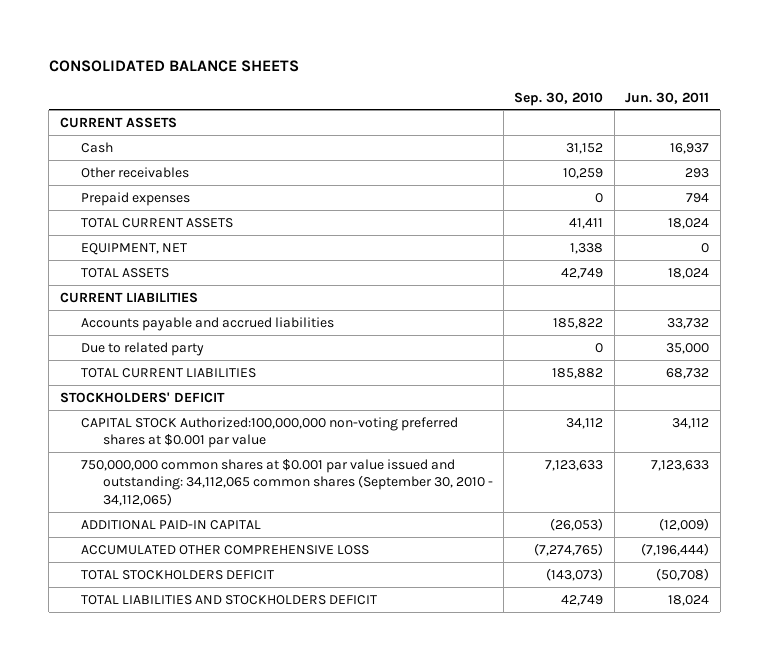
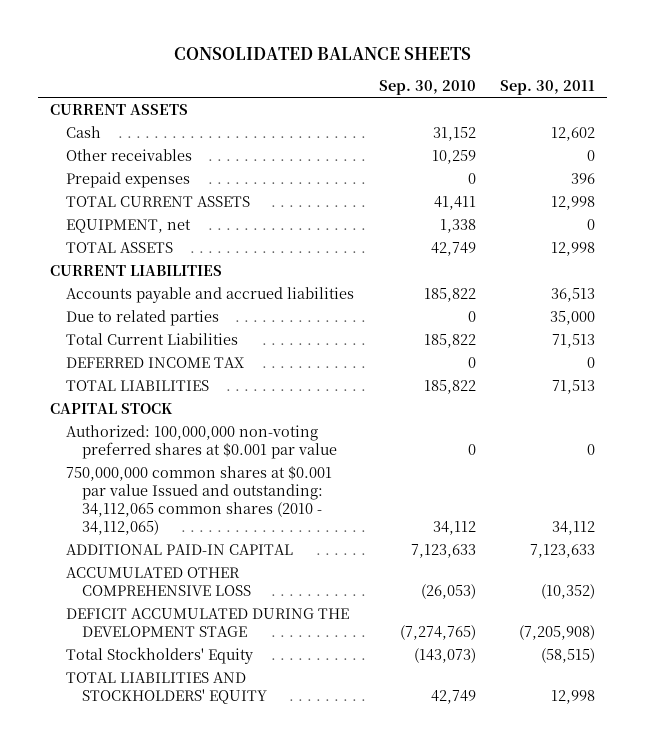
[625,91,710,104] Jun. 30, 2011 -> none
none -> [500,79,596,95] Sep. 30, 2011
[81,242,188,255] EQUIPMENT, NET -> [65,218,191,233] EQUIPMENT, net
[59,391,225,403] STOCKHOLDERS' DEFICIT -> none
[81,341,205,356] Due to related party -> [65,309,219,326] Due to related parties
[81,367,257,378] TOTAL CURRENT LIABILITIES -> [65,332,238,345] Total Current Liabilities
[552,367,604,379] 185,882 -> [423,333,476,348] 185,822
none -> [65,356,244,368] DEFERRED INCOME TAX
none -> [65,379,209,391] TOTAL LIABILITIES
none -> [49,402,173,414] CAPITAL STOCK
[81,416,459,449] CAPITAL STOCK Authorized:100,000,000 non-voting preferred shares at $0.001 par value -> [65,424,337,459] Authorized: 100,000,000 non-voting preferred shares at $0.001 par value
[566,417,604,429] 34,112 -> [467,443,476,455] 0
[81,458,493,506] 750,000,000 common shares at $0.001 par value issued and outstanding: 34,112,065 common shares (September 30, 2010 - 34,112,065) -> [65,465,332,535] 750,000,000 common shares at $0.001 par value Issued and outstanding: 34,112,065 common shares (2010 - 34,112,065)
[545,459,604,471] 7,123,633 -> [432,520,476,535] 34,112
[550,517,604,531] (26,053) -> [410,543,476,558] 7,123,633
[534,542,604,556] (7,274,765) -> [420,583,476,599] (26,053)
none -> [65,607,349,637] DEFICIT ACCUMULATED DURING THE DEVELOPMENT STAGE
[81,569,275,580] TOTAL STOCKHOLDERS DEFICIT -> [65,646,253,664] Total Stockholders' Equity
[81,594,378,605] TOTAL LIABILITIES AND STOCKHOLDERS DEFICIT -> [65,671,267,704] TOTAL LIABILITIES AND STOCKHOLDERS' EQUITY

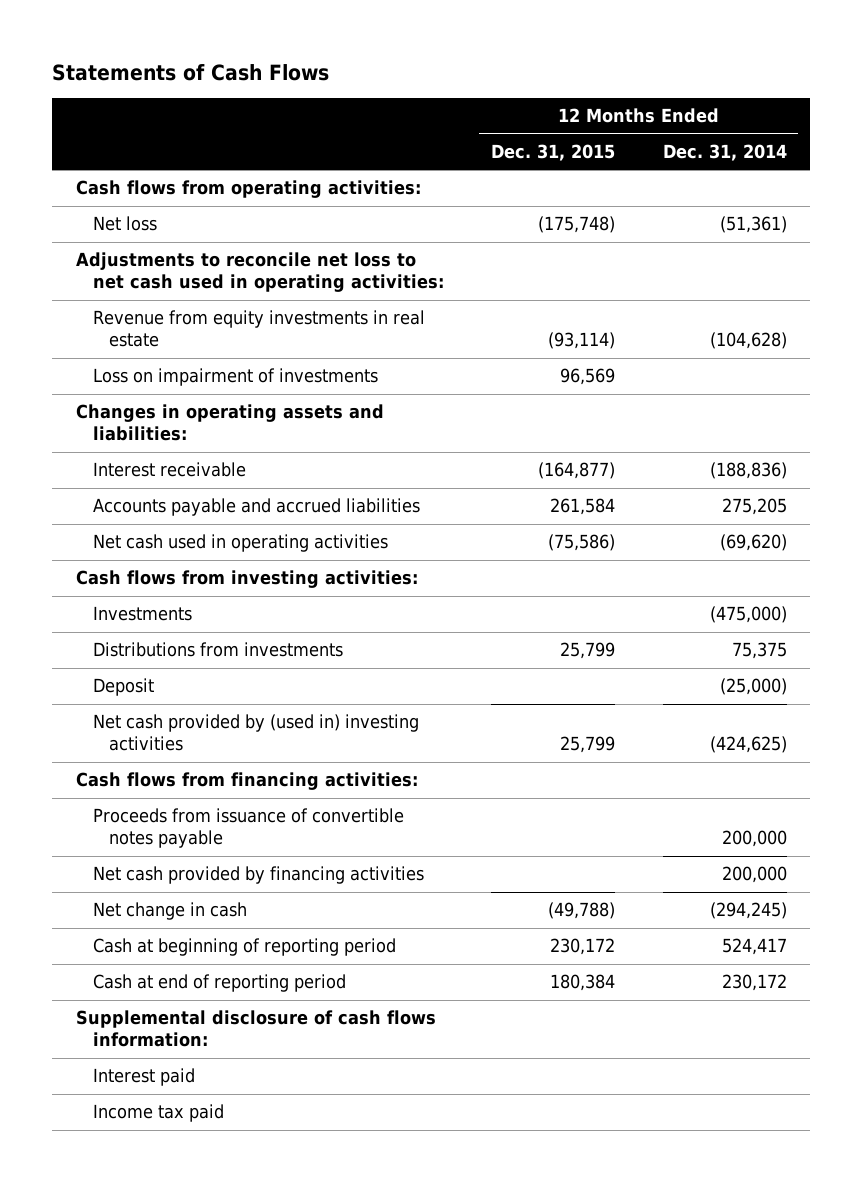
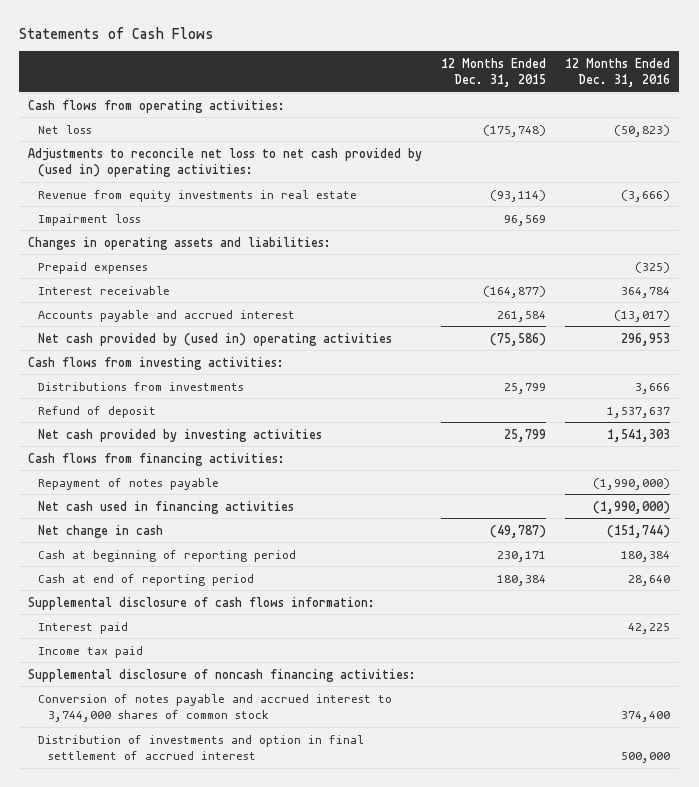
[662,143,787,161] Dec. 31, 2014 -> none
none -> [565,57,671,87] 12 Months Ended Dec. 31, 2016
[75,252,444,293] Adjustments to reconcile net loss to net cash used in operating activities: -> [28,147,423,177] Adjustments to reconcile net loss to net cash provided by (used in) operating activities:
[92,368,378,387] Loss on impairment of investments -> [38,213,142,226] Impairment loss
none -> [38,261,149,274] Prepaid expenses
[92,498,420,517] Accounts payable and accrued liabilities -> [38,309,296,322] Accounts payable and accrued interest
[92,534,388,553] Net cash used in operating activities -> [38,332,393,346] Net cash provided by (used in) operating activities
[92,606,192,622] Investments -> none
[92,678,154,697] Deposit -> [38,405,157,418] Refund of deposit
[92,714,419,752] Net cash provided by (used in) investing activities -> [38,428,323,442] Net cash provided by investing activities
[92,808,404,849] Proceeds from issuance of convertible notes payable -> none
none -> [38,477,220,490] Repayment of notes payable
[92,866,424,885] Net cash provided by financing activities -> [38,500,295,514] Net cash used in financing activities
[548,902,616,920] (49,788) -> [490,524,547,538] (49,787)
[550,938,616,956] 230,172 -> [497,550,547,562] 230,171
none -> [28,668,417,682] Supplemental disclosure of noncash financing activities:
none -> [38,693,393,722] Conversion of notes payable and accrued interest to 3,744,000 shares of common stock
none -> [38,734,365,760] Distribution of investments and option in final settlement of accrued interest

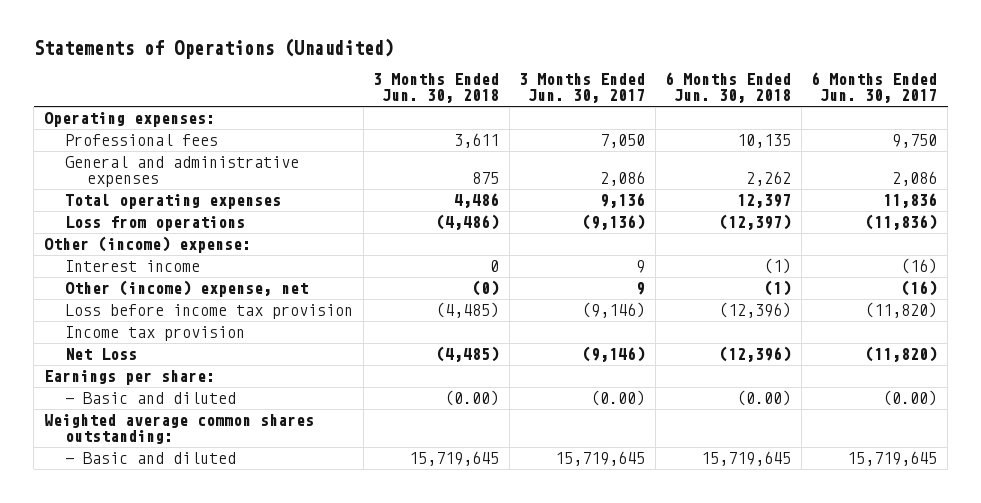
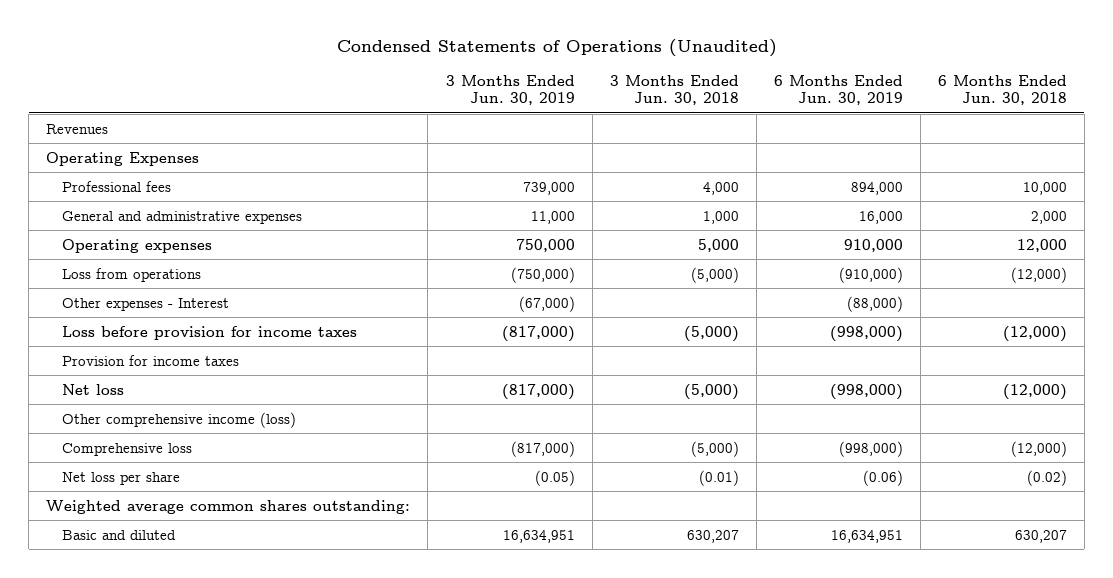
[33,37,394,59] Statements of Operations (Unaudited) -> [336,38,777,57] Condensed Statements of Operations (Unaudited)
[519,73,646,104] 3 Months Ended Jun. 30, 2017 -> none
[811,72,938,104] 6 Months Ended Jun. 30, 2017 -> none
none -> [445,74,575,106] 3 Months Ended Jun. 30, 2019
none -> [773,74,903,106] 6 Months Ended Jun. 30, 2019
[43,236,251,254] Other (income) expense: -> none
[65,260,201,273] Interest income -> none
[65,280,309,298] Other (income) expense, net -> none
[43,370,215,386] Earnings per share: -> none
[65,392,237,405] - Basic and diluted -> none
none -> [46,123,109,134] Revenues
[43,112,215,128] Operating expenses: -> [46,151,200,166] Operating Expenses
[454,133,500,149] 3,611 -> [702,181,739,195] 4,000
[737,134,792,149] 10,135 -> [1022,181,1067,195] 10,000
[472,172,500,185] 875 -> [702,210,739,224] 1,000
[746,171,792,187] 2,262 -> [1030,210,1067,224] 2,000
[65,194,282,210] Total operating expenses -> [61,238,212,253] Operating expenses
[454,193,500,209] 4,486 -> [697,238,739,252] 5,000
[737,194,792,209] 12,397 -> [1016,238,1067,252] 12,000
[436,214,500,231] (4,486) -> [690,266,739,283] (5,000)
[719,214,792,231] (12,397) -> [1010,266,1067,283] (12,000)
none -> [61,297,229,311] Other expenses - Interest
[65,304,354,320] Loss before income tax provision -> [61,325,357,340] Loss before provision for income taxes
[436,302,500,319] (4,485) -> [683,325,739,342] (5,000)
[719,302,792,319] (12,396) -> [1002,325,1067,342] (12,000)
[65,326,246,342] Income tax provision -> [61,354,239,366] Provision for income taxes
[65,348,138,361] Net Loss -> [61,383,124,395] Net loss
[436,346,500,363] (4,485) -> [683,383,739,400] (5,000)
[719,346,792,363] (12,396) -> [1002,383,1067,400] (12,000)
none -> [61,411,296,428] Other comprehensive income (loss)
none -> [61,442,192,456] Comprehensive loss
none -> [61,471,180,485] Net loss per share
[65,452,237,465] - Basic and diluted -> [61,529,176,540] Basic and diluted
[409,451,500,467] 15,719,645 -> [686,529,739,543] 630,207
[701,451,792,467] 15,719,645 -> [1014,529,1067,543] 630,207

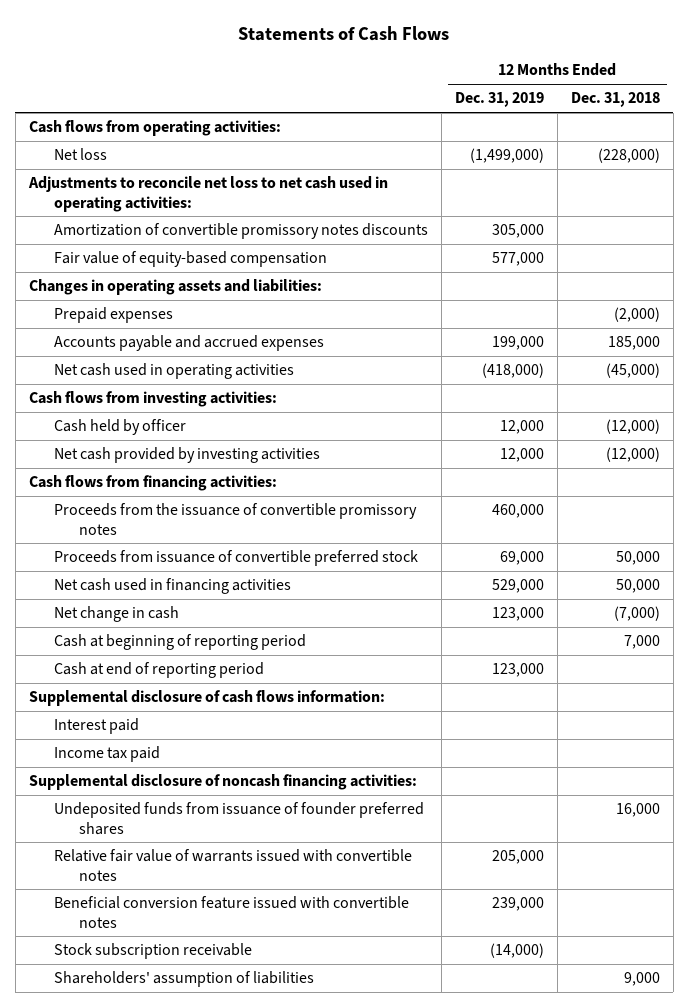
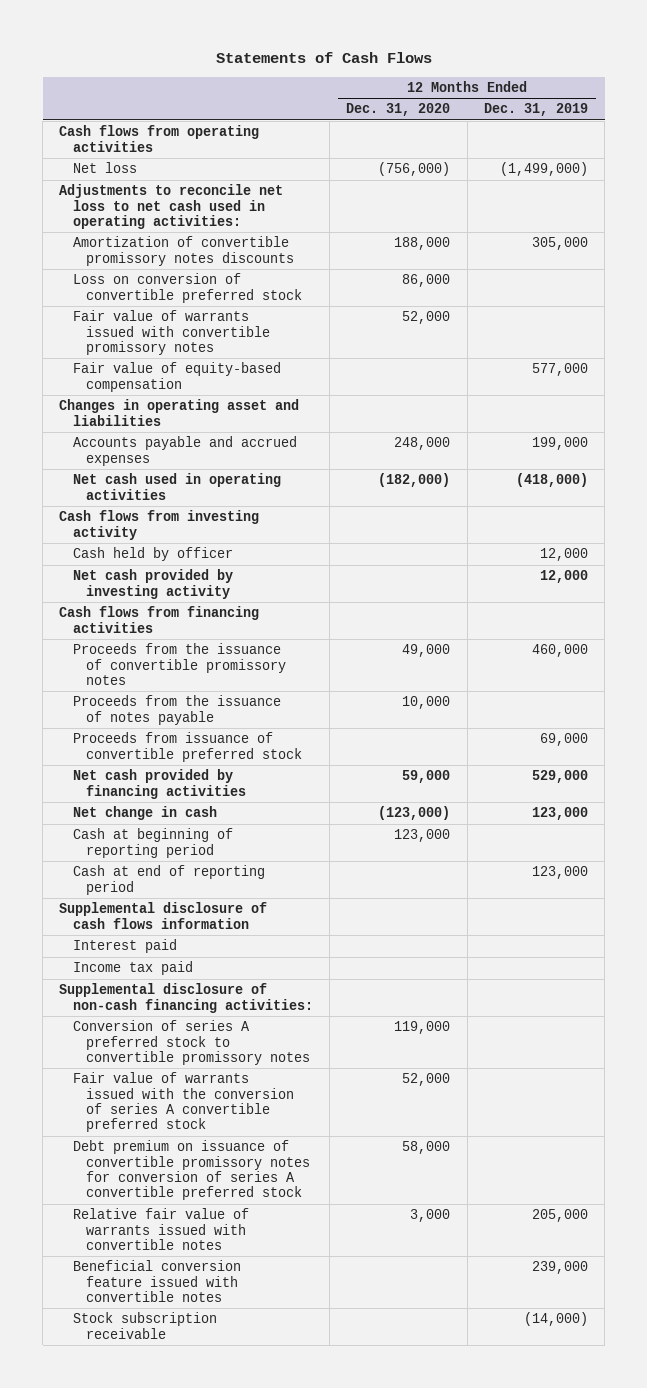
[570,92,660,108] Dec. 31, 2018 -> none
none -> [346,103,451,117] Dec. 31, 2020
[28,120,281,137] Cash flows from operating activities: -> [59,125,260,152] Cash flows from operating activities
none -> [72,273,303,303] Loss on conversion of convertible preferred stock
none -> [72,310,271,355] Fair value of warrants issued with convertible promissory notes
[53,307,173,324] Prepaid expenses -> none
[28,279,322,296] Changes in operating assets and liabilities: -> [59,399,300,426] Changes in operating asset and liabilities
[28,391,277,408] Cash flows from investing activities: -> [59,510,260,540] Cash flows from investing activity
[53,447,320,464] Net cash provided by investing activities -> [72,569,233,599] Net cash provided by investing activity
[28,475,277,492] Cash flows from financing activities: -> [59,606,260,633] Cash flows from financing activities
none -> [72,695,281,725] Proceeds from the issuance of notes payable
[53,578,291,595] Net cash used in financing activities -> [72,769,247,799] Net cash provided by financing activities
[28,690,385,707] Supplemental disclosure of cash flows information: -> [59,902,268,929] Supplemental disclosure of cash flows information
[53,802,424,835] Undeposited funds from issuance of founder preferred shares -> none
[28,774,417,791] Supplemental disclosure of noncash financing activities: -> [59,983,313,1013] Supplemental disclosure of non-cash financing activities:
none -> [72,1020,311,1065] Conversion of series A preferred stock to convertible promissory notes
none -> [72,1072,295,1133] Fair value of warrants issued with the conversion of series A convertible preferred stock
none -> [72,1140,311,1201] Debt premium on issuance of convertible promissory notes for conversion of series A convertible preferred stock
[53,971,314,988] Shareholders' assumption of liabilities -> none

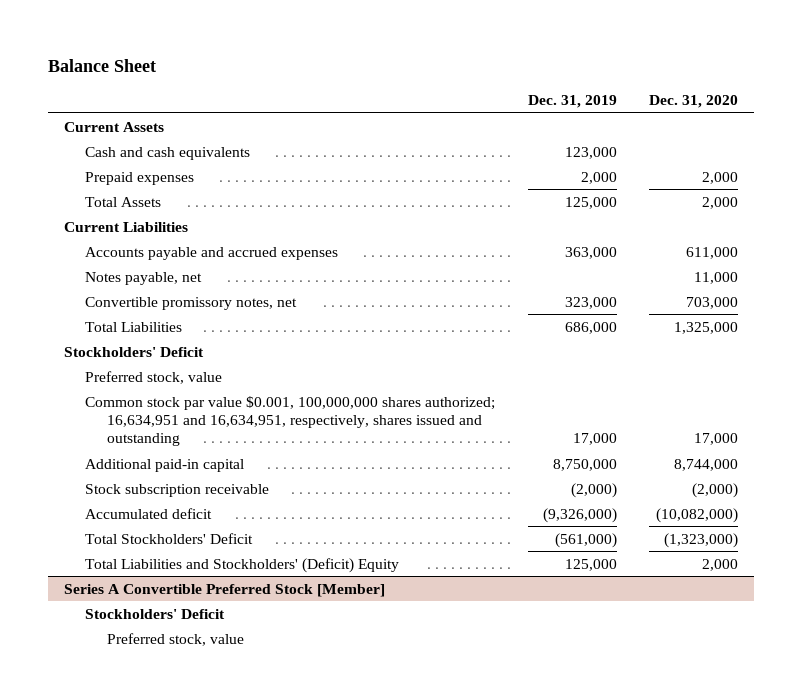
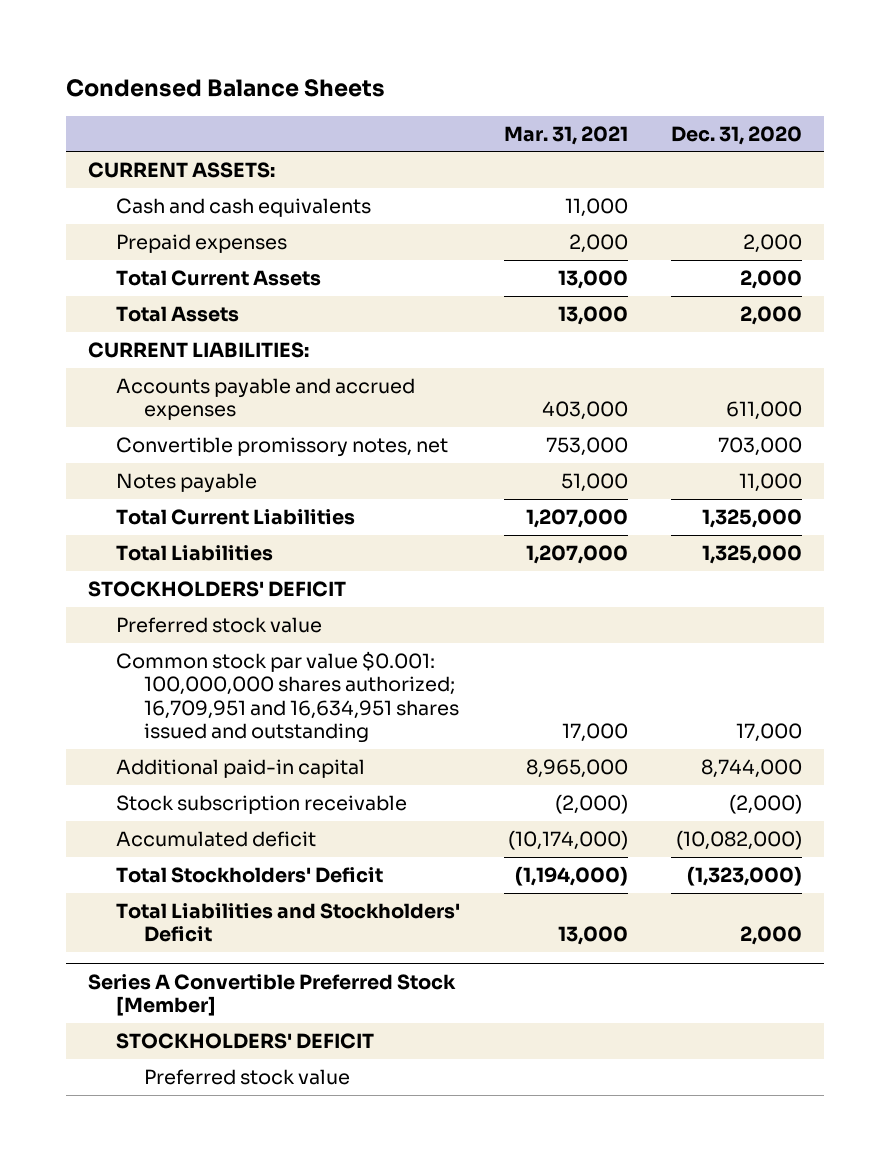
[47,58,156,72] Balance Sheet -> [65,79,385,98] Condensed Balance Sheets
[527,95,617,109] Dec. 31, 2019 -> none
none -> [503,125,628,145] Mar. 31, 2021
[63,121,164,132] Current Assets -> [87,162,275,179] CURRENT ASSETS:
none -> [115,270,321,287] Total Current Assets
[63,221,188,232] Current Liabilities -> [87,342,309,359] CURRENT LIABILITIES:
[85,271,203,285] Notes payable, net -> none
none -> [115,473,257,494] Notes payable
none -> [115,509,355,526] Total Current Liabilities
[63,346,204,357] Stockholders' Deficit -> [87,581,346,598] STOCKHOLDERS' DEFICIT
[85,370,223,384] Preferred stock, value -> [115,617,322,634] Preferred stock value
[85,395,496,447] Common stock par value $0.001, 100,000,000 shares authorized; 16,634,951 and 16,634,951, respectively, shares issued and outstanding -> [115,651,460,744] Common stock par value $0.001: 100,000,000 shares authorized; 16,709,951 and 16,634,951 shares issued and outstanding
[85,557,400,573] Total Liabilities and Stockholders' (Deficit) Equity -> [115,903,460,943] Total Liabilities and Stockholders' Deficit
[85,608,226,619] Stockholders' Deficit -> [115,1033,374,1050] STOCKHOLDERS' DEFICIT
[106,632,244,646] Preferred stock, value -> [144,1069,351,1086] Preferred stock value

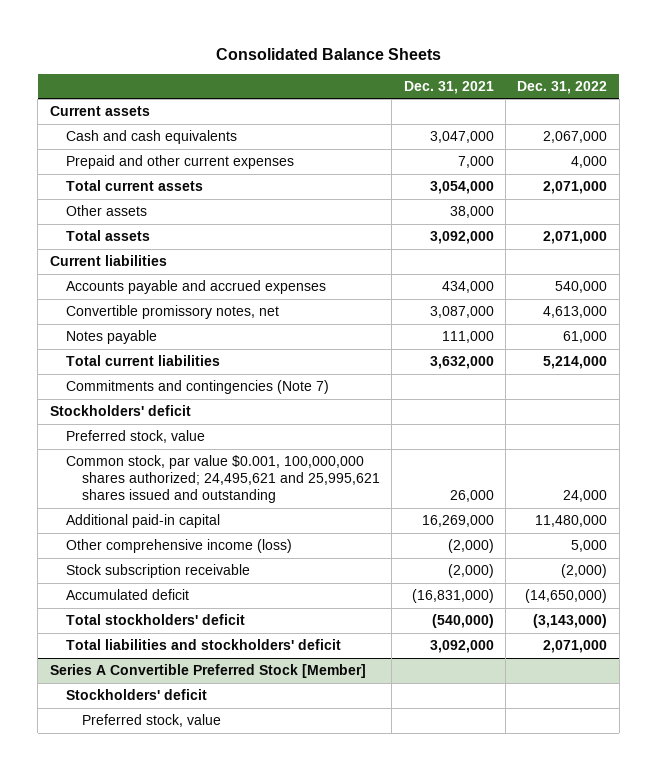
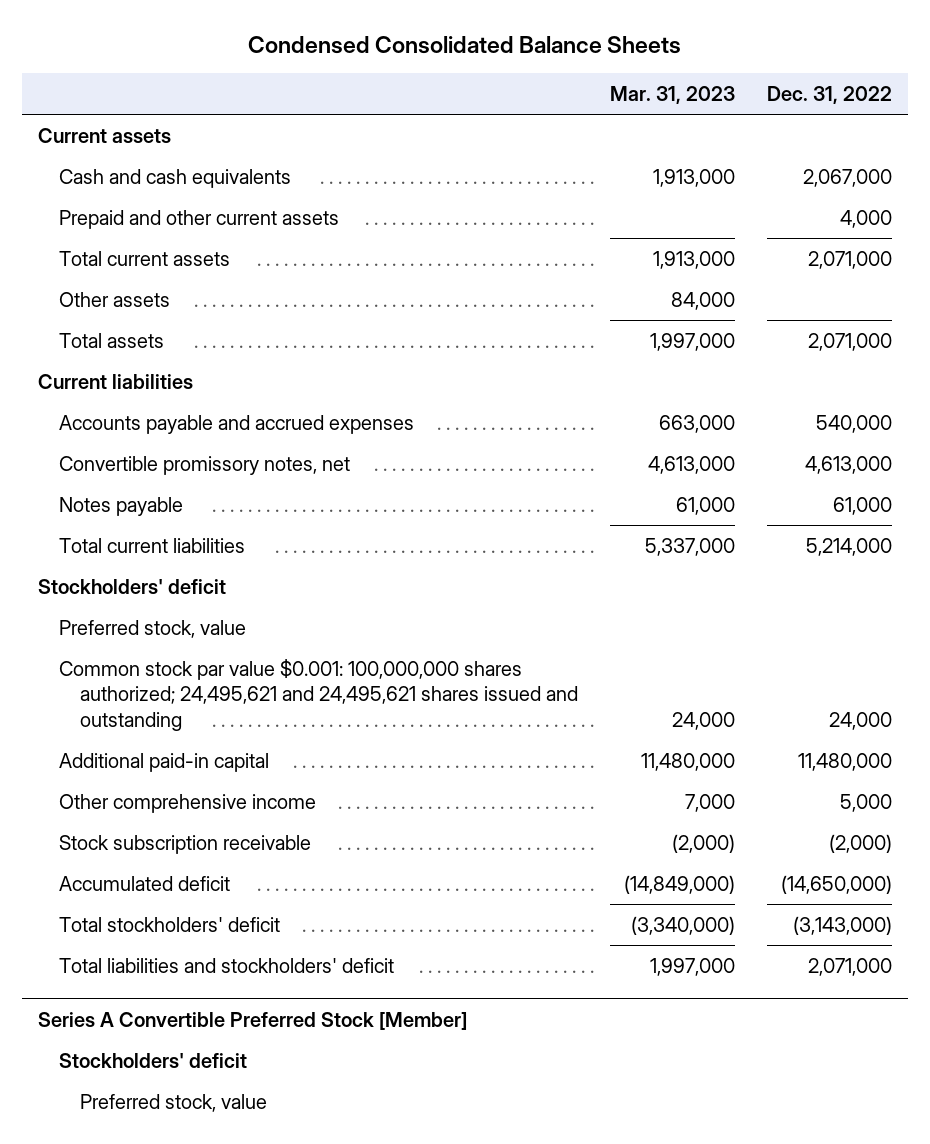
[215,47,441,60] Consolidated Balance Sheets -> [248,36,682,55] Condensed Consolidated Balance Sheets
[403,80,494,94] Dec. 31, 2021 -> none
none -> [609,86,735,105] Mar. 31, 2023
[65,155,294,170] Prepaid and other current expenses -> [59,209,340,229] Prepaid and other current assets
[65,380,329,395] Commitments and contingencies (Note 7) -> none
[65,455,380,503] Common stock, par value $0.001, 100,000,000 shares authorized; 24,495,621 and 25,995,621 shares issued and outstanding -> [59,658,578,732] Common stock par value $0.001: 100,000,000 shares authorized; 24,495,621 and 24,495,621 shares issued and outstanding
[65,539,292,554] Other comprehensive income (loss) -> [59,793,317,813] Other comprehensive income

